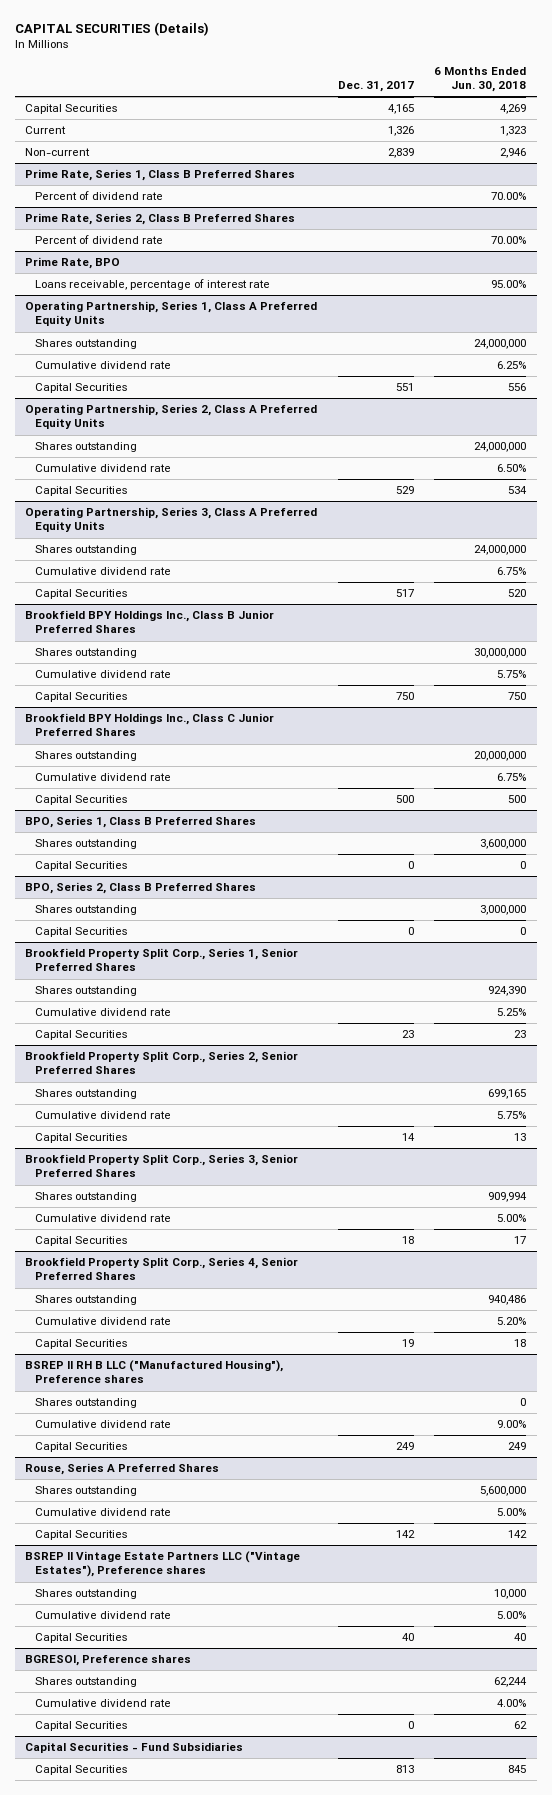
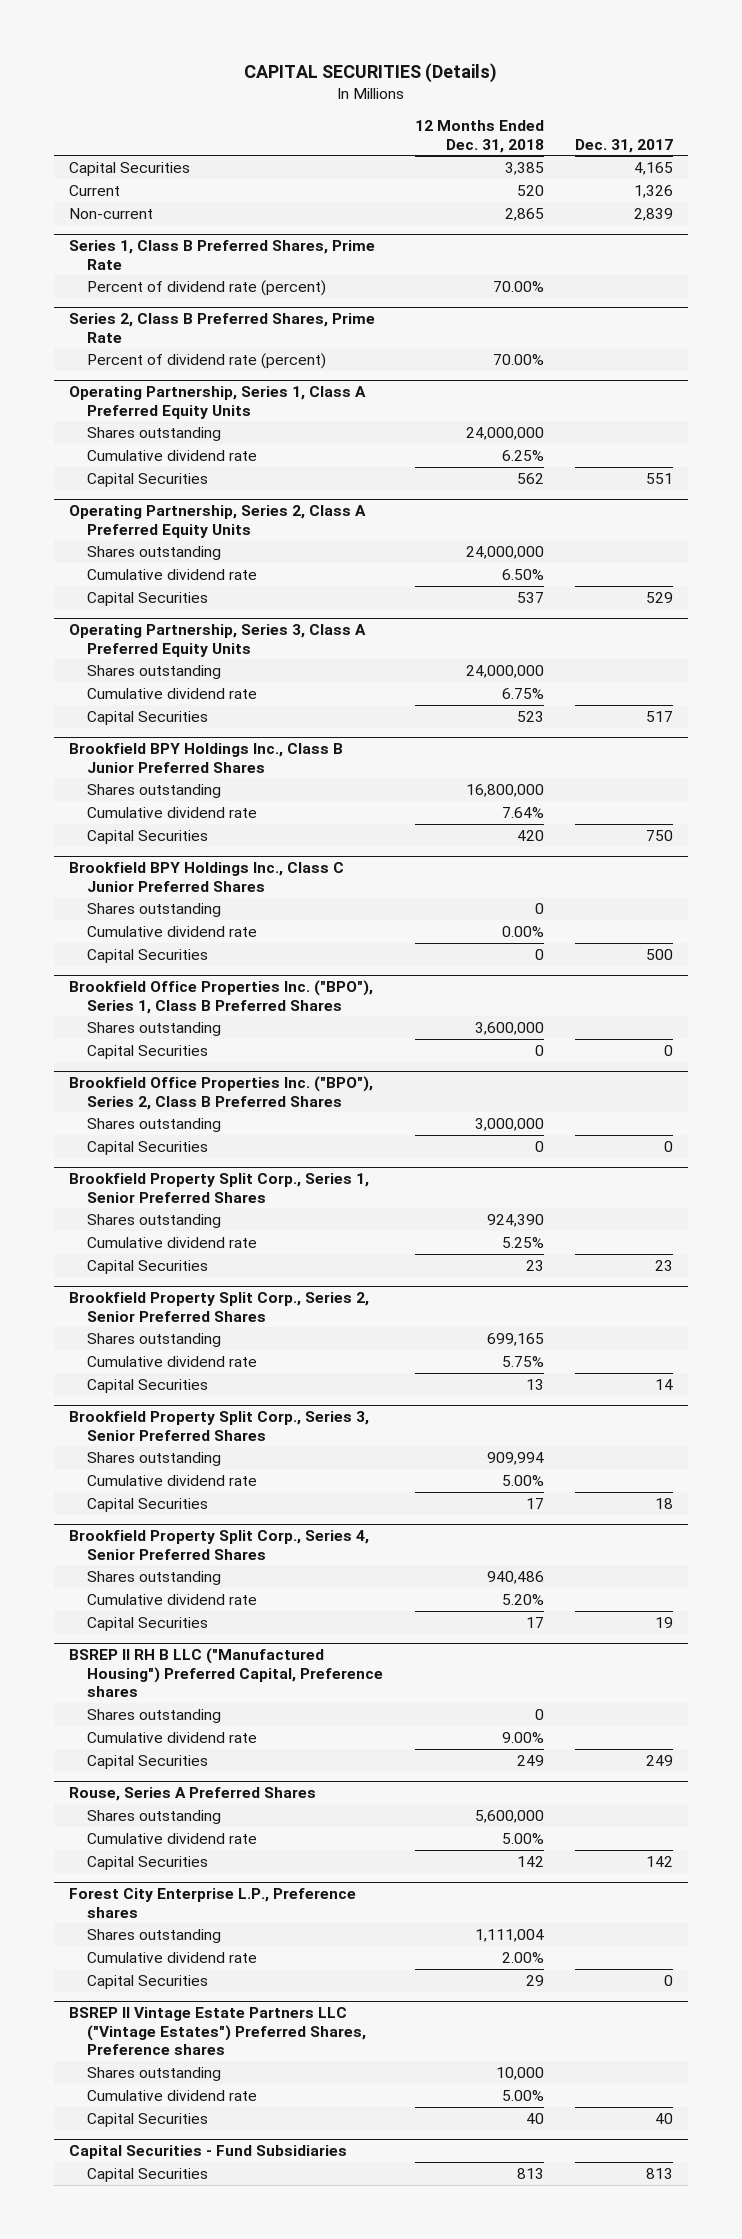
[434,67,527,93] 6 Months Ended Jun. 30, 2018 -> none
none -> [414,120,544,153] 12 Months Ended Dec. 31, 2018
[25,257,121,270] Prime Rate, BPO -> none
[34,279,270,291] Loans receivable, percentage of interest rate -> none
[25,169,296,182] Prime Rate, Series 1, Class B Preferred Shares -> [69,240,376,270] Series 1, Class B Preferred Shares, Prime Rate
[34,191,163,201] Percent of dividend rate -> [87,279,327,296] Percent of dividend rate (percent)
[25,213,296,226] Prime Rate, Series 2, Class B Preferred Shares -> [69,313,376,343] Series 2, Class B Preferred Shares, Prime Rate
[34,235,163,245] Percent of dividend rate -> [87,352,327,369] Percent of dividend rate (percent)
[25,816,257,829] BPO, Series 1, Class B Preferred Shares -> [69,980,374,1014] Brookfield Office Properties Inc. ("BPO"), Series 1, Class B Preferred Shares
[25,882,257,895] BPO, Series 2, Class B Preferred Shares -> [69,1076,374,1110] Brookfield Office Properties Inc. ("BPO"), Series 2, Class B Preferred Shares
[25,1360,284,1384] BSREP II RH B LLC ("Manufactured Housing"), Preference shares -> [69,1648,384,1697] BSREP II RH B LLC ("Manufactured Housing") Preferred Capital, Preference shares
none -> [69,1888,357,1918] Forest City Enterprise L.P., Preference shares
none -> [87,1928,222,1943] Shares outstanding
none -> [87,1951,258,1963] Cumulative dividend rate
none -> [87,1974,209,1989] Capital Securities
[25,1551,301,1578] BSREP II Vintage Estate Partners LLC ("Vintage Estates"), Preference shares -> [69,2007,367,2055] BSREP II Vintage Estate Partners LLC ("Vintage Estates") Preferred Shares, Preference shares
[25,1655,192,1667] BGRESOI, Preference shares -> none
[34,1677,137,1688] Shares outstanding -> none
[34,1699,171,1708] Cumulative dividend rate -> none
[34,1721,127,1732] Capital Securities -> none

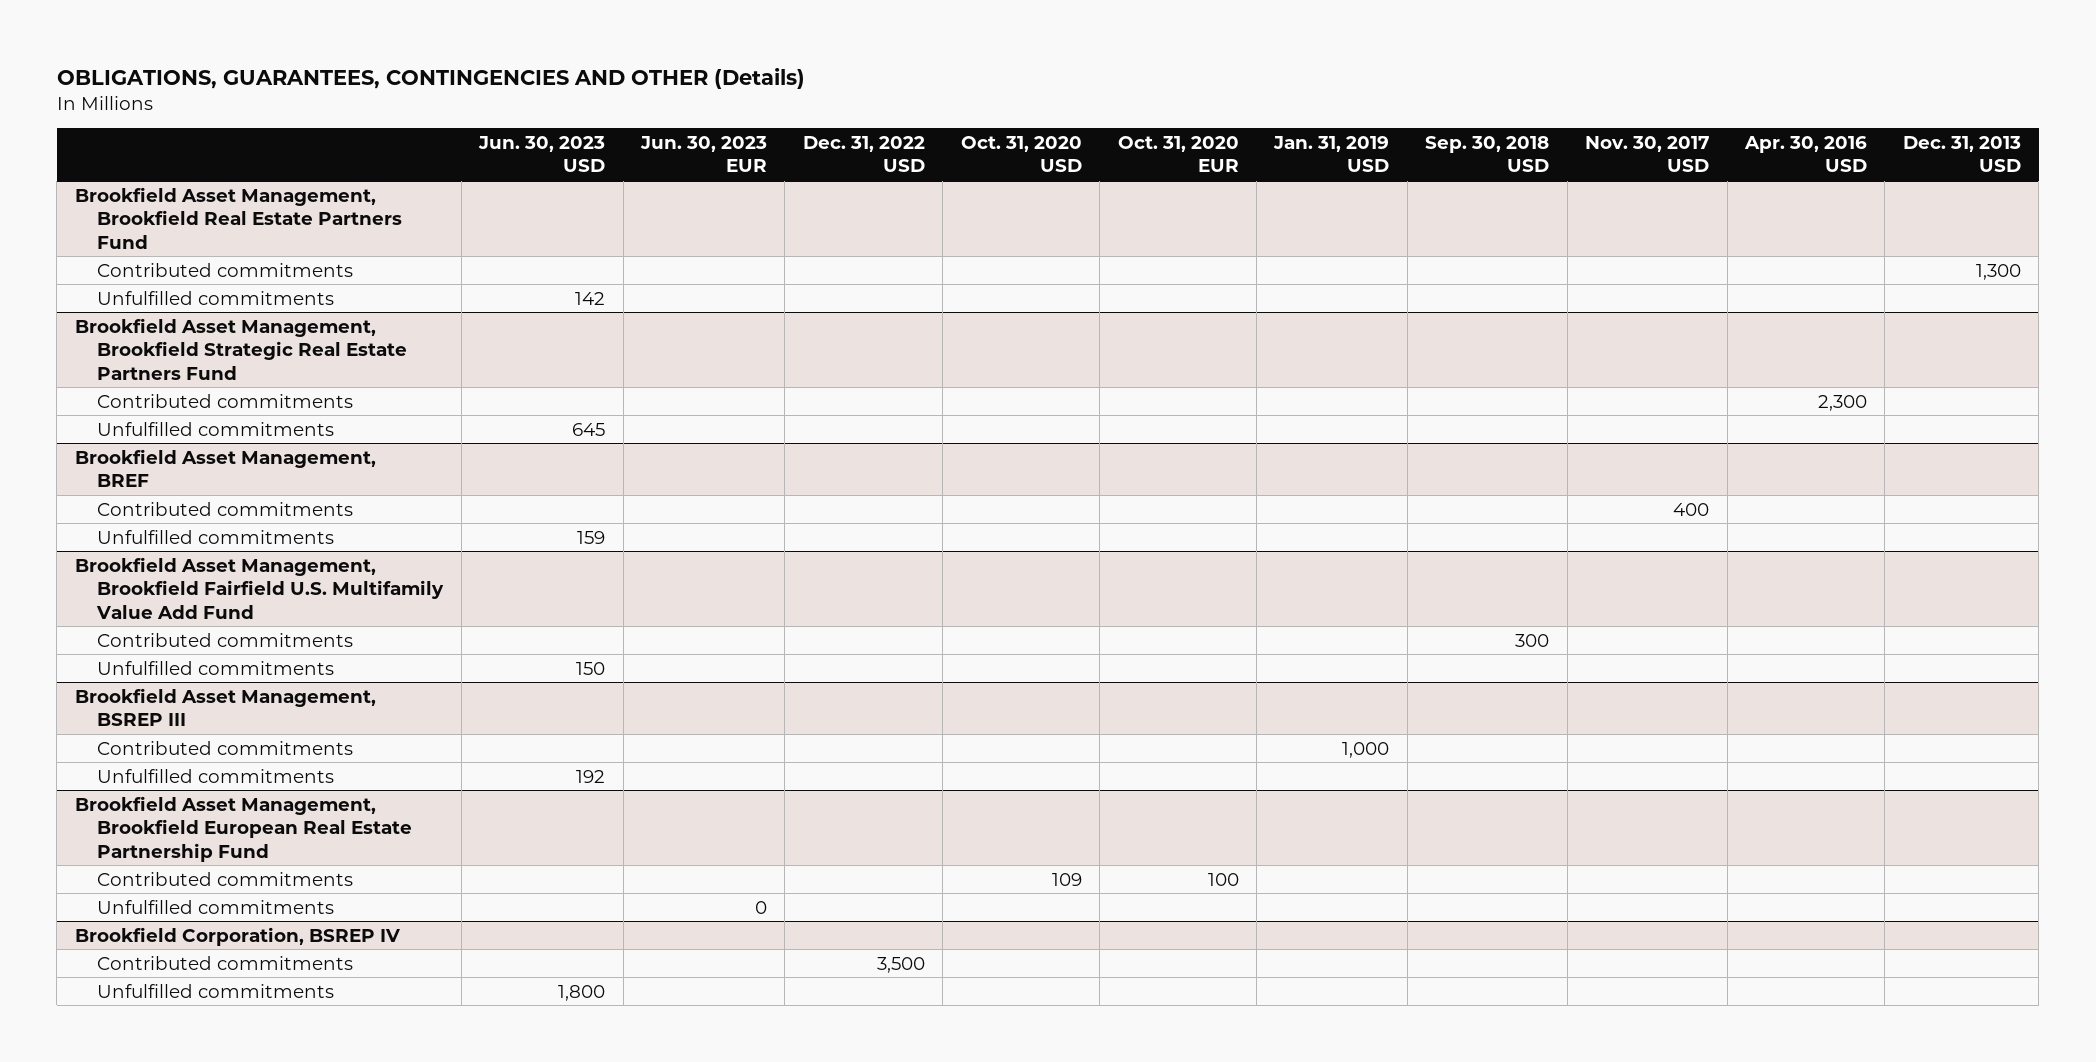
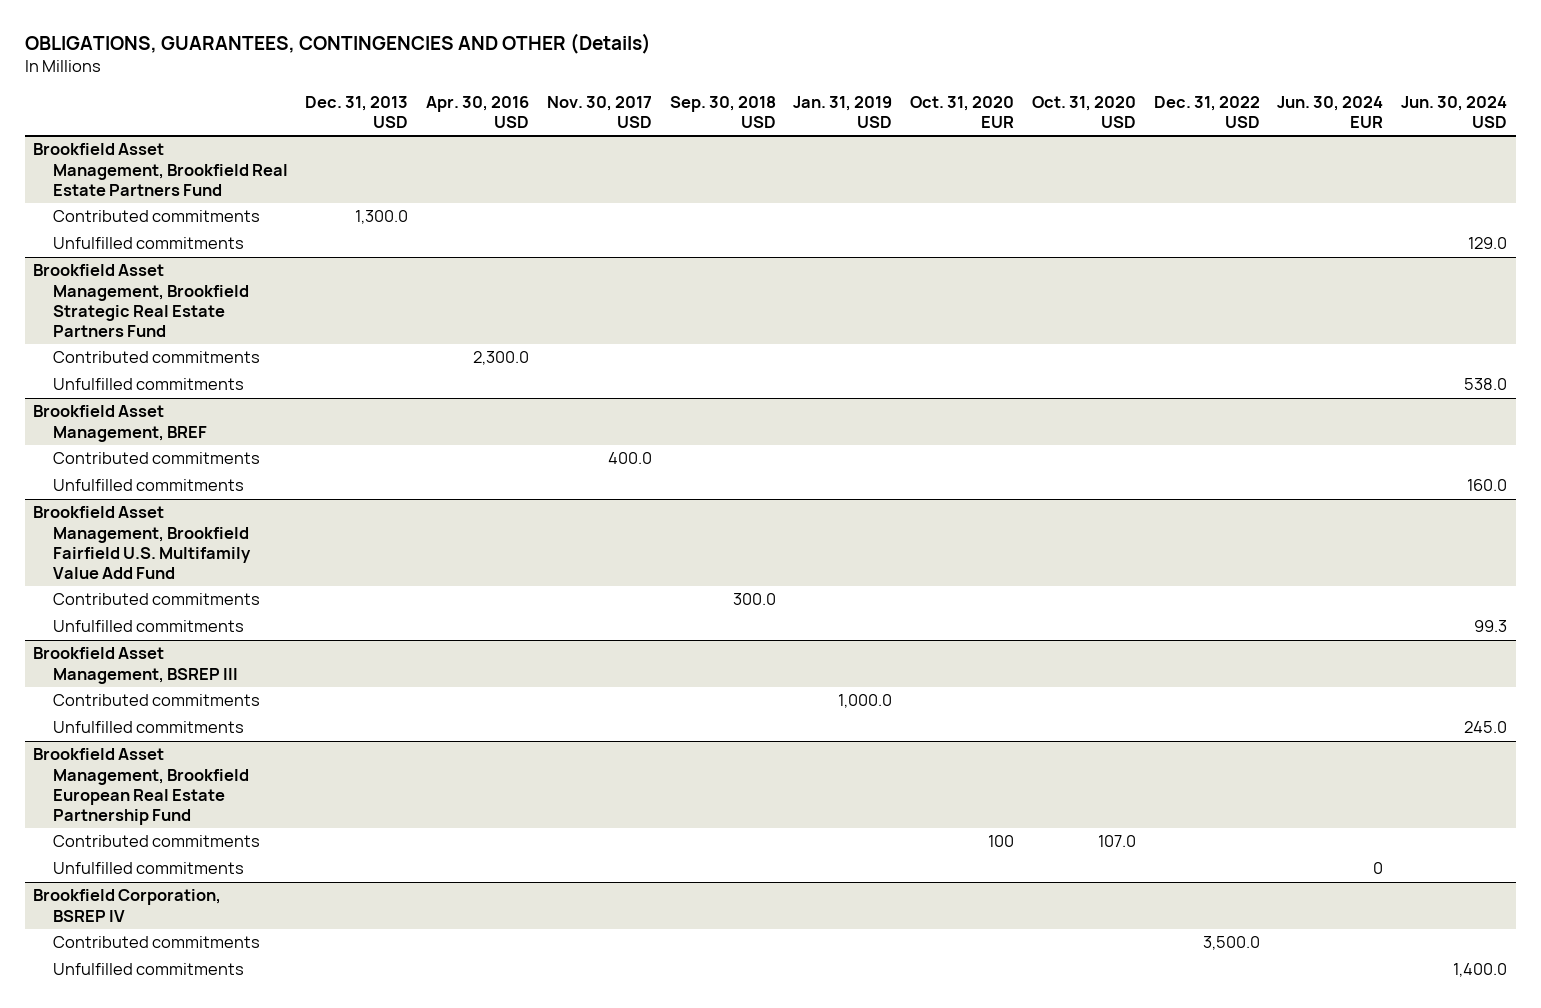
[478,135,606,173] Jun. 30, 2023 USD -> none
[639,135,767,173] Jun. 30, 2023 EUR -> none
none -> [1277,95,1384,128] Jun. 30, 2024 EUR
none -> [1401,95,1508,128] Jun. 30, 2024 USD
[1975,263,2021,280] 1,300 -> [355,210,409,225] 1,300.0
[1817,394,1867,411] 2,300 -> [473,351,530,366] 2,300.0
[1673,502,1710,516] 400 -> [607,452,652,465] 400.0
[1515,633,1550,647] 300 -> [732,593,776,606] 300.0
[1342,741,1390,758] 1,000 -> [838,694,893,709] 1,000.0
[1051,872,1082,886] 109 -> [1097,835,1136,848] 107.0
[876,956,925,973] 3,500 -> [1202,936,1260,951] 3,500.0

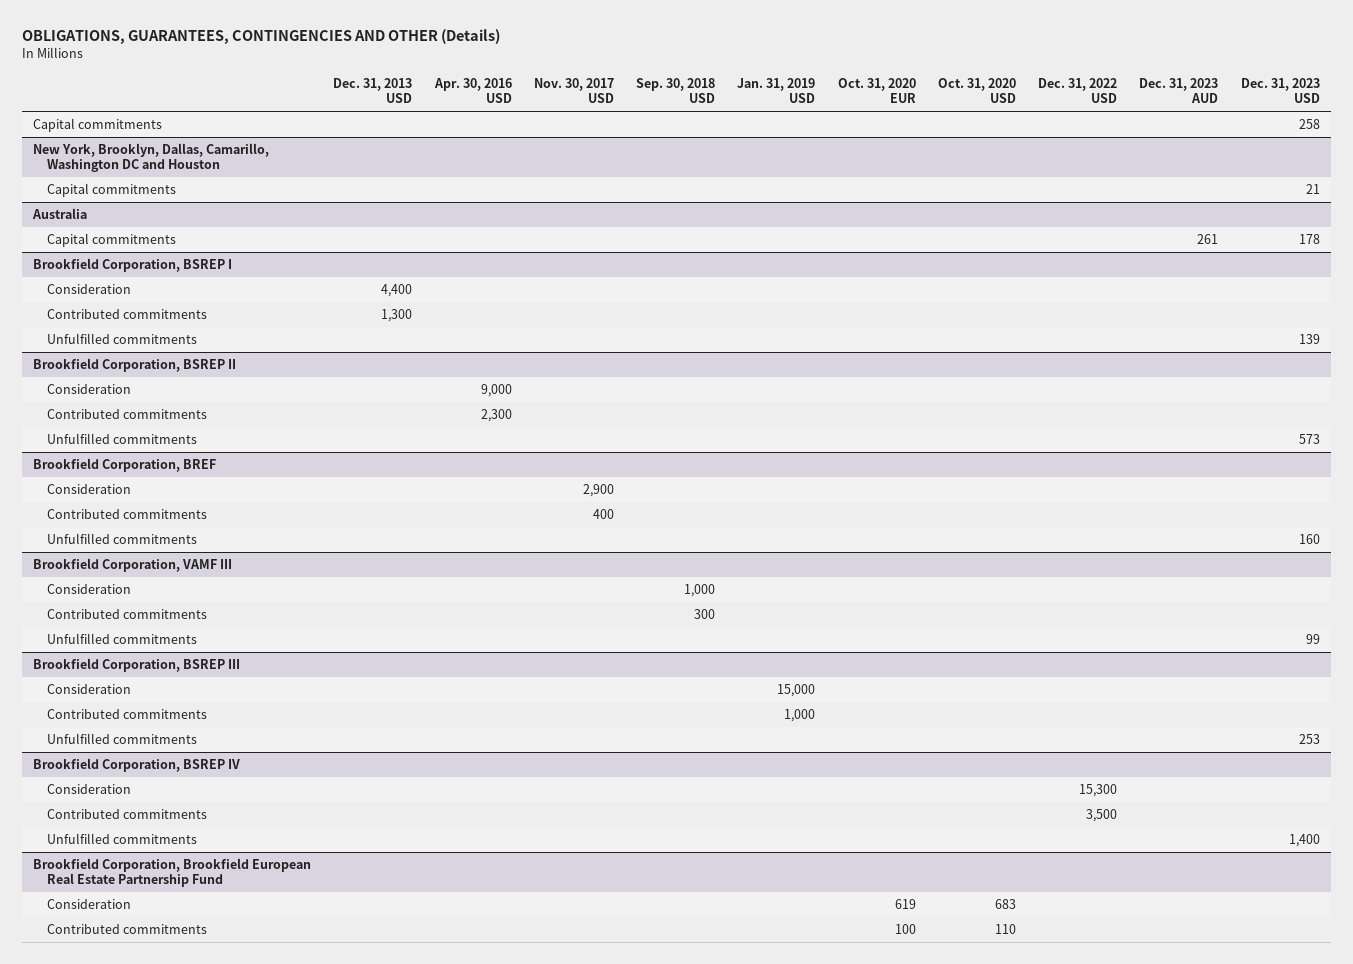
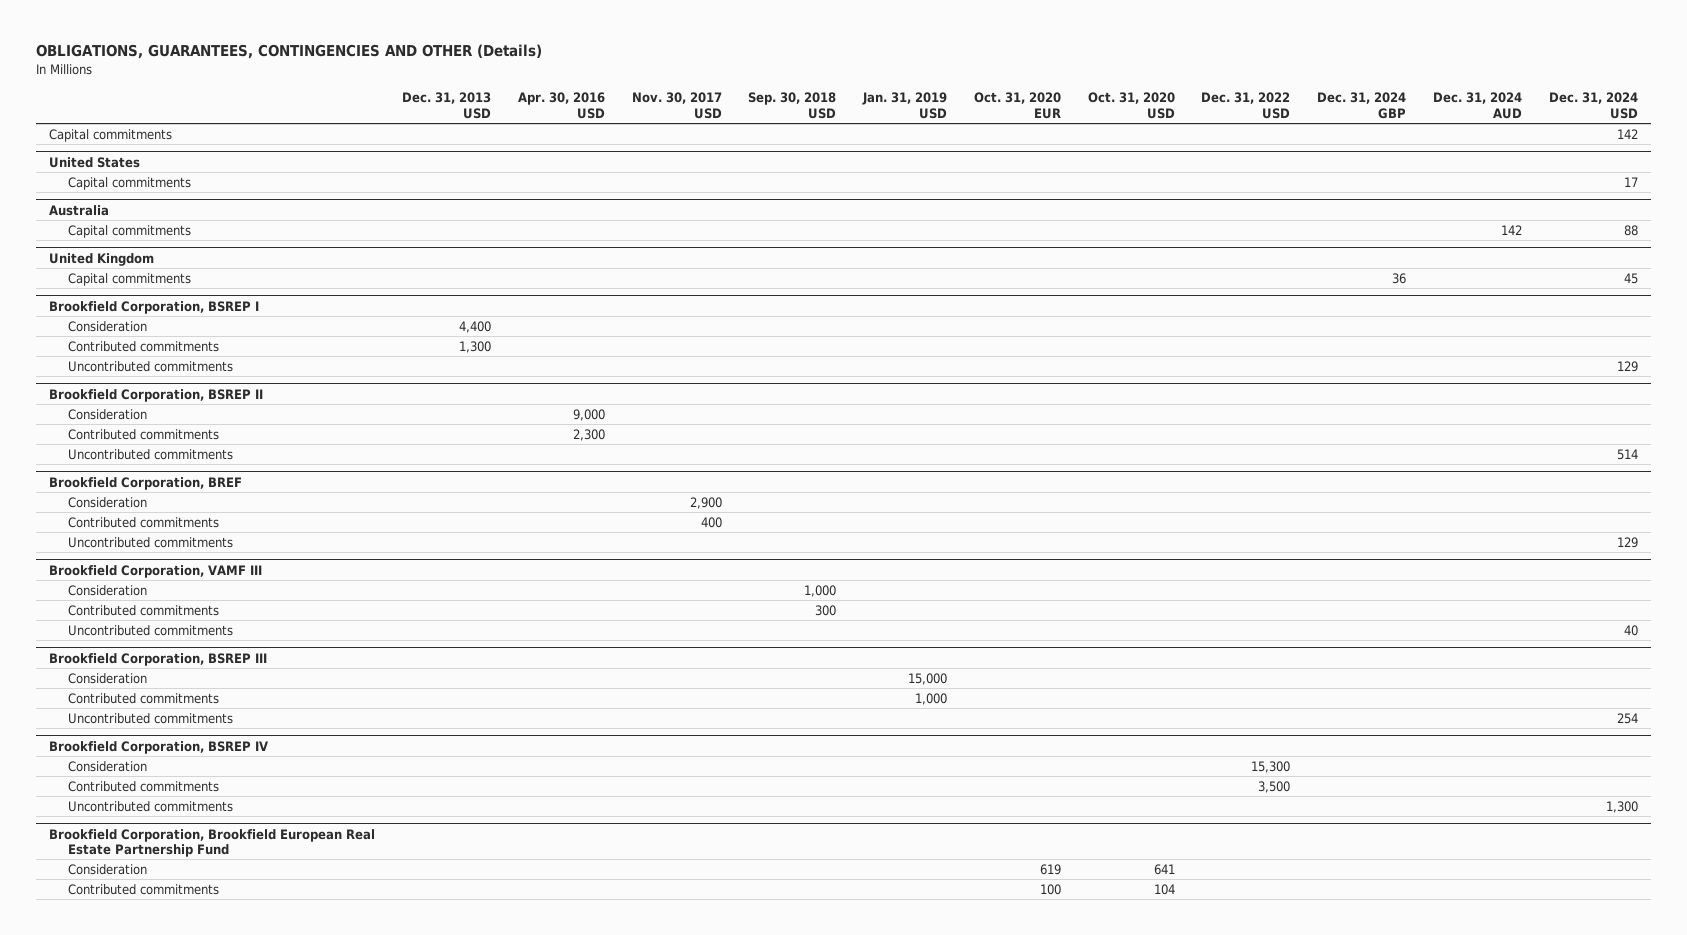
[1139,77,1219,103] Dec. 31, 2023 AUD -> none
[1240,77,1320,103] Dec. 31, 2023 USD -> none
none -> [1317,92,1407,119] Dec. 31, 2024 GBP
none -> [1432,92,1522,119] Dec. 31, 2024 AUD
none -> [1548,92,1638,119] Dec. 31, 2024 USD
[33,143,270,173] New York, Brooklyn, Dallas, Camarillo, Washington DC and Houston -> none
[46,183,176,198] Capital commitments -> none
none -> [49,156,141,168] United States
none -> [67,176,191,190] Capital commitments
none -> [49,252,155,266] United Kingdom
none -> [67,272,191,286] Capital commitments
[46,333,197,345] Unfulfilled commitments -> [67,360,233,372] Uncontributed commitments
[46,433,197,445] Unfulfilled commitments -> [67,448,233,460] Uncontributed commitments
[46,533,197,545] Unfulfilled commitments -> [67,536,233,548] Uncontributed commitments
[46,633,197,645] Unfulfilled commitments -> [67,624,233,636] Uncontributed commitments
[46,733,197,745] Unfulfilled commitments -> [67,712,233,724] Uncontributed commitments
[46,833,197,845] Unfulfilled commitments -> [67,800,233,812] Uncontributed commitments
[994,899,1016,910] 683 -> [1153,863,1175,875] 641
[994,924,1016,935] 110 -> [1153,883,1175,895] 104

